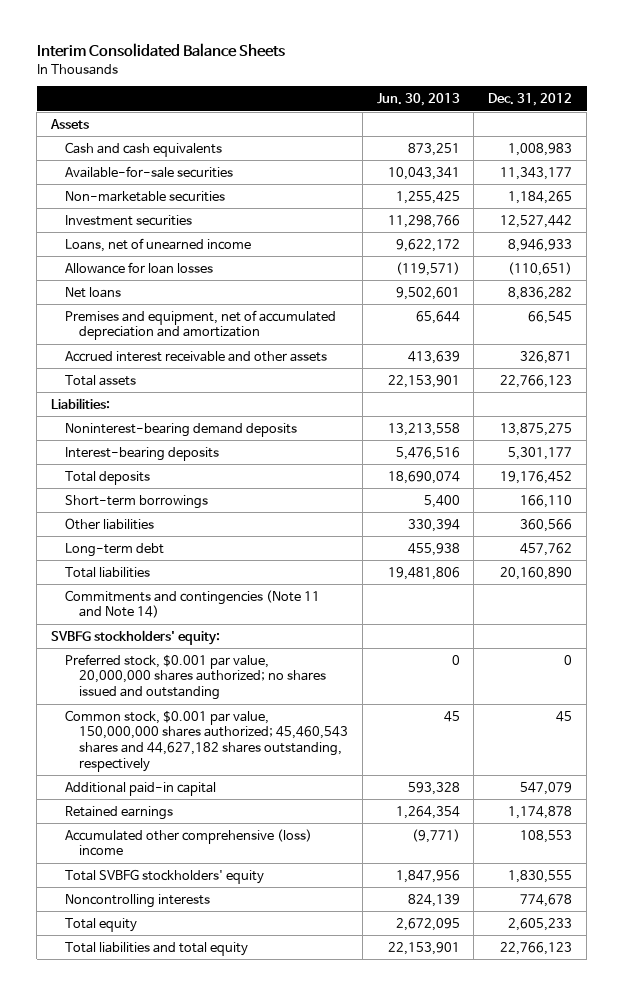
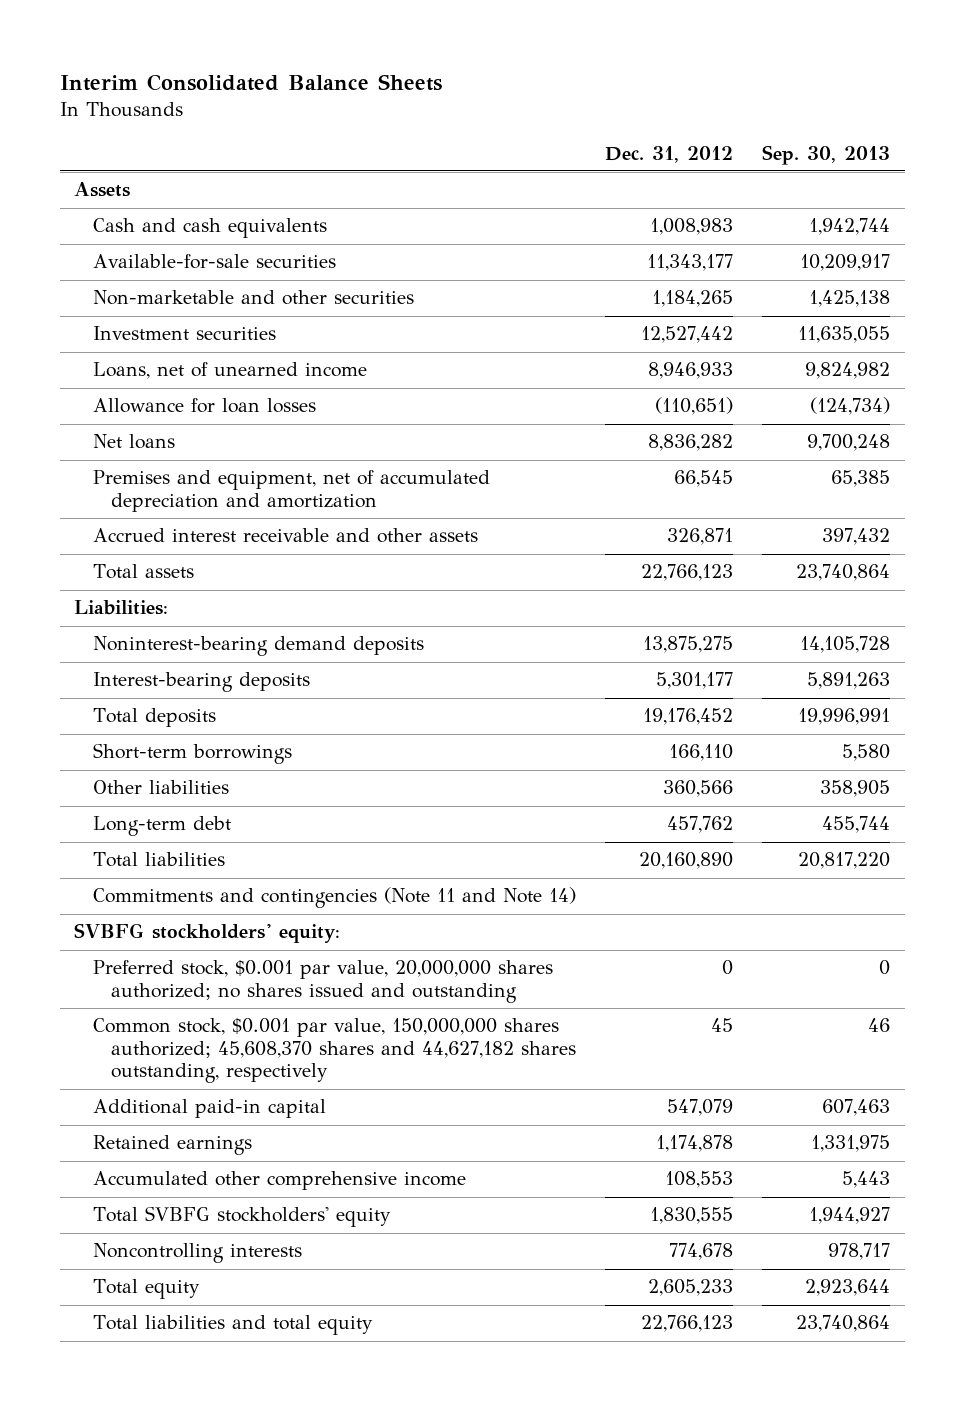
[376,93,460,107] Jun. 30, 2013 -> none
none -> [762,144,891,165] Sep. 30, 2013
[64,190,225,202] Non-marketable securities -> [92,290,414,306] Non-marketable and other securities
[64,709,348,772] Common stock, $0.001 par value, 150,000,000 shares authorized; 45,460,543 shares and 44,627,182 shares outstanding, respectively -> [92,1018,577,1084] Common stock, $0.001 par value, 150,000,000 shares authorized; 45,608,370 shares and 44,627,182 shares outstanding, respectively
[64,828,312,857] Accumulated other comprehensive (loss) income -> [92,1171,466,1191] Accumulated other comprehensive income

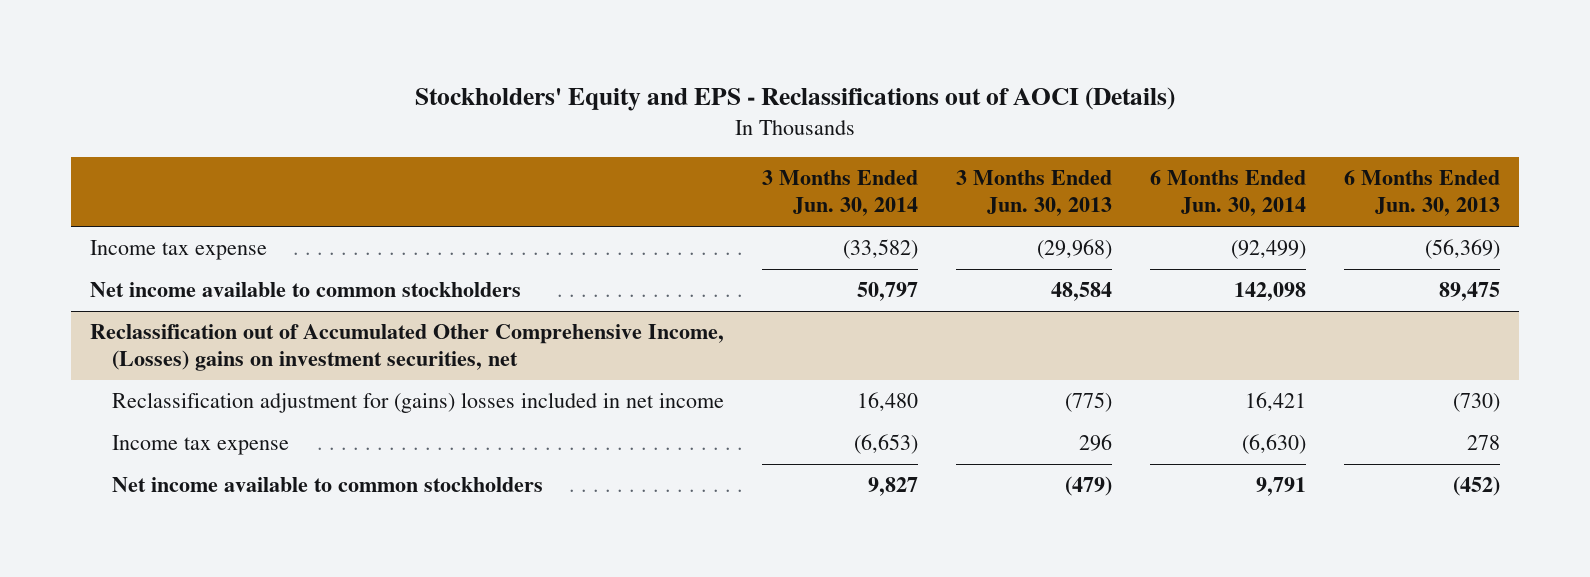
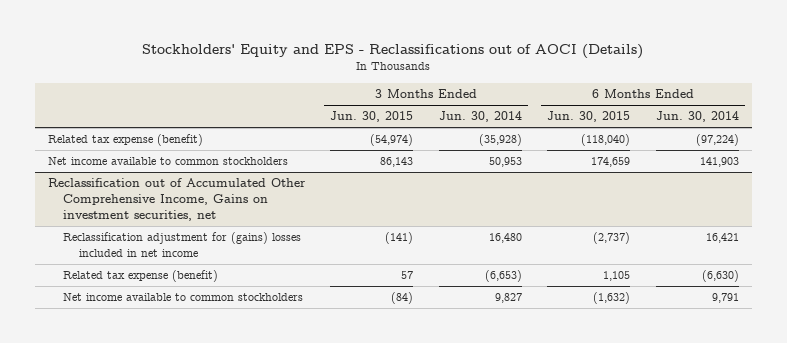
[956,170,1113,217] 3 Months Ended Jun. 30, 2013 -> none
[1344,170,1501,217] 6 Months Ended Jun. 30, 2013 -> none
none -> [330,111,414,123] Jun. 30, 2015
none -> [547,111,631,123] Jun. 30, 2015
[89,240,267,261] Income tax expense -> [47,134,203,147] Related tax expense (benefit)
[842,239,918,260] (33,582) -> [478,134,522,147] (35,928)
[1231,240,1307,260] (92,499) -> [695,134,739,147] (97,224)
[856,282,918,302] 50,797 -> [488,157,522,168] 50,953
[1234,282,1307,302] 142,098 -> [699,157,739,168] 141,903
[89,324,724,372] Reclassification out of Accumulated Other Comprehensive Income, (Losses) gains on investment securities, net -> [47,178,306,221] Reclassification out of Accumulated Other Comprehensive Income, Gains on investment securities, net
[111,435,289,456] Income tax expense -> [63,270,219,283] Related tax expense (benefit)

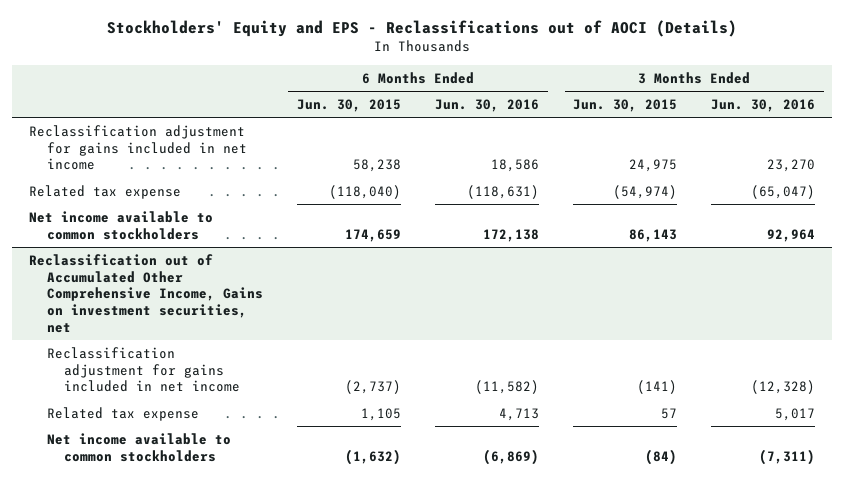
[438,111,522,123] Jun. 30, 2014 -> none
[655,111,739,123] Jun. 30, 2014 -> none
none -> [434,98,539,112] Jun. 30, 2016
none -> [711,98,816,112] Jun. 30, 2016
none -> [29,124,247,171] Reclassification adjustment for gains included in net income
[47,134,203,147] Related tax expense (benefit) -> [29,184,182,199] Related tax expense
[63,232,302,258] Reclassification adjustment for (gains) losses included in net income -> [46,346,240,393] Reclassification adjustment for gains included in net income
[63,270,219,283] Related tax expense (benefit) -> [46,406,199,421] Related tax expense

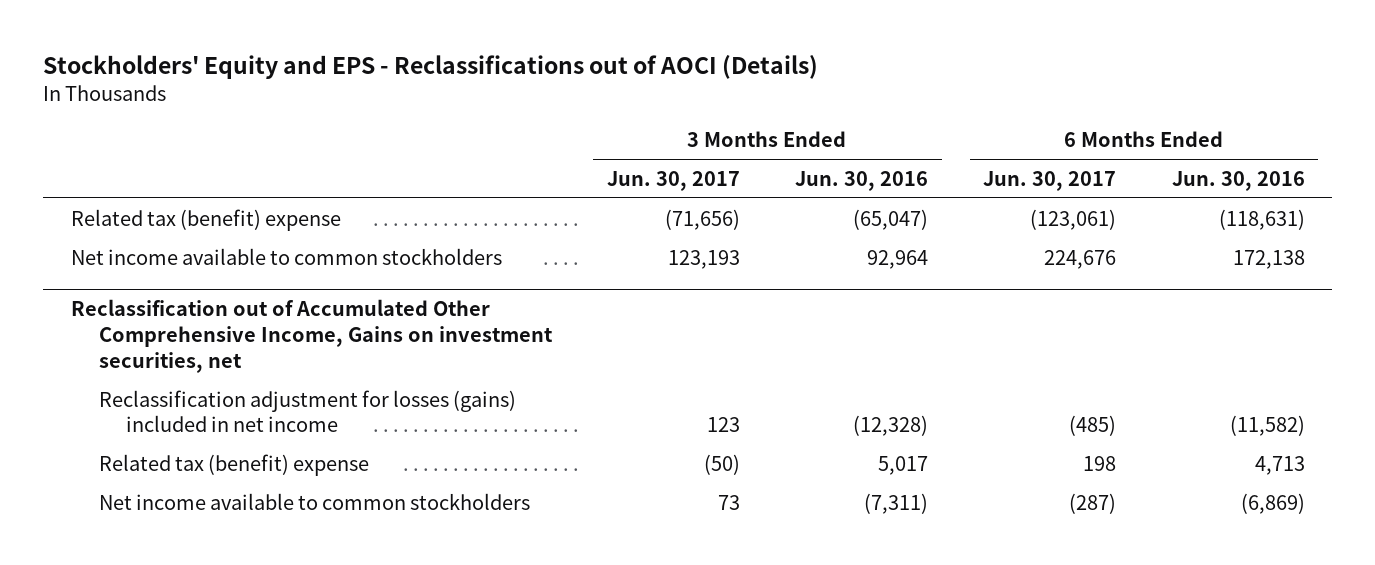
[296,98,401,112] Jun. 30, 2015 -> none
[573,98,678,112] Jun. 30, 2015 -> none
none -> [606,170,740,191] Jun. 30, 2017
none -> [983,170,1117,191] Jun. 30, 2017
[29,124,247,171] Reclassification adjustment for gains included in net income -> none
[29,184,182,199] Related tax expense -> [70,208,341,231] Related tax (benefit) expense
[46,346,240,393] Reclassification adjustment for gains included in net income -> [98,389,516,433] Reclassification adjustment for losses (gains) included in net income
[46,406,199,421] Related tax expense -> [98,453,369,476] Related tax (benefit) expense

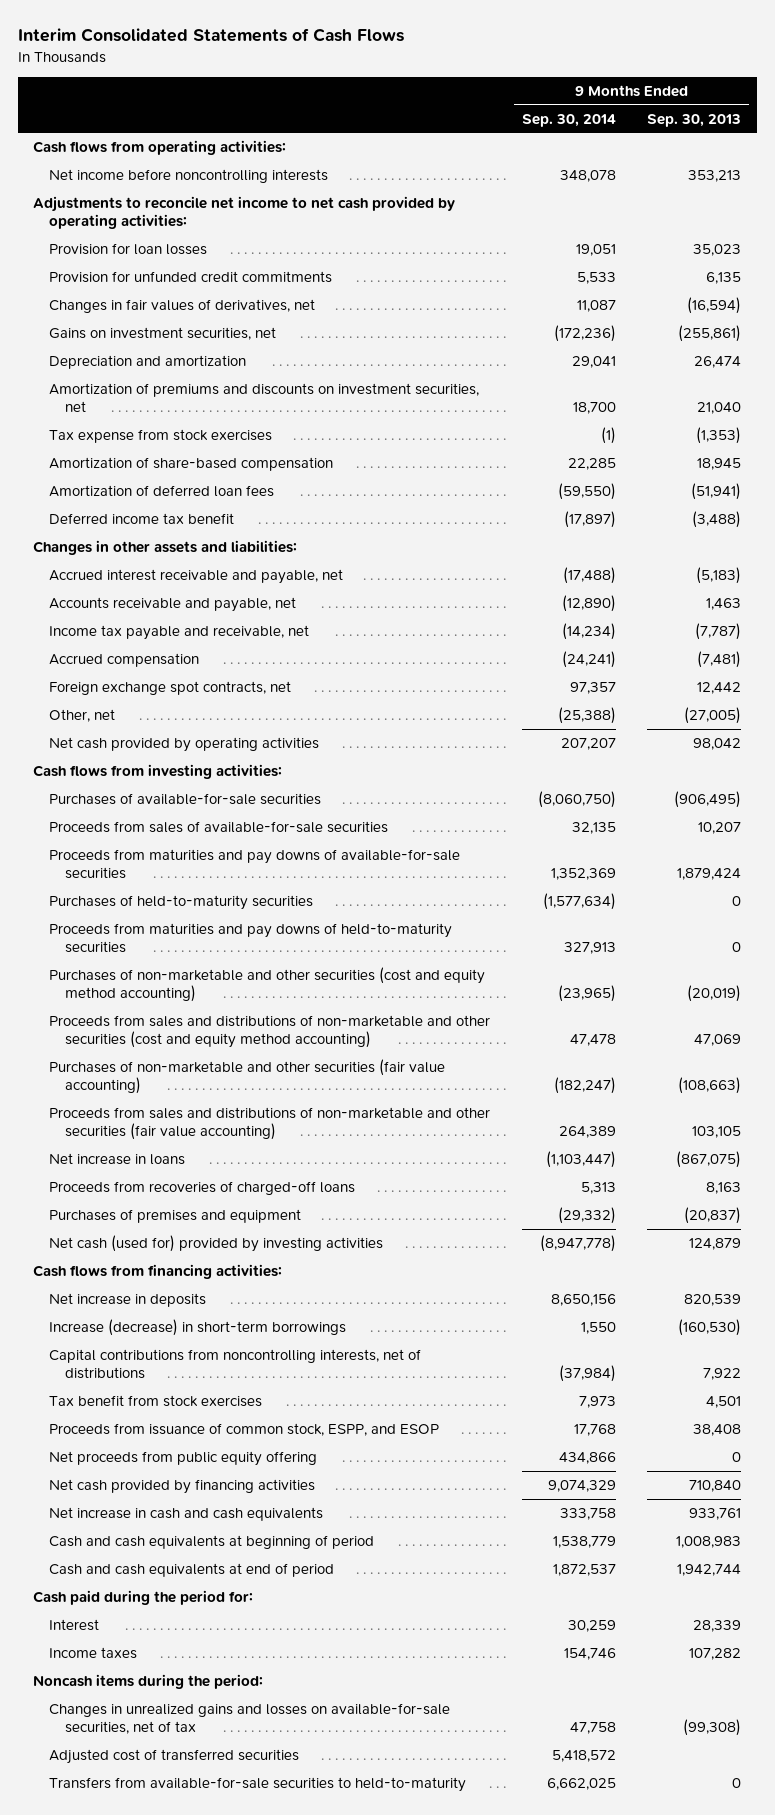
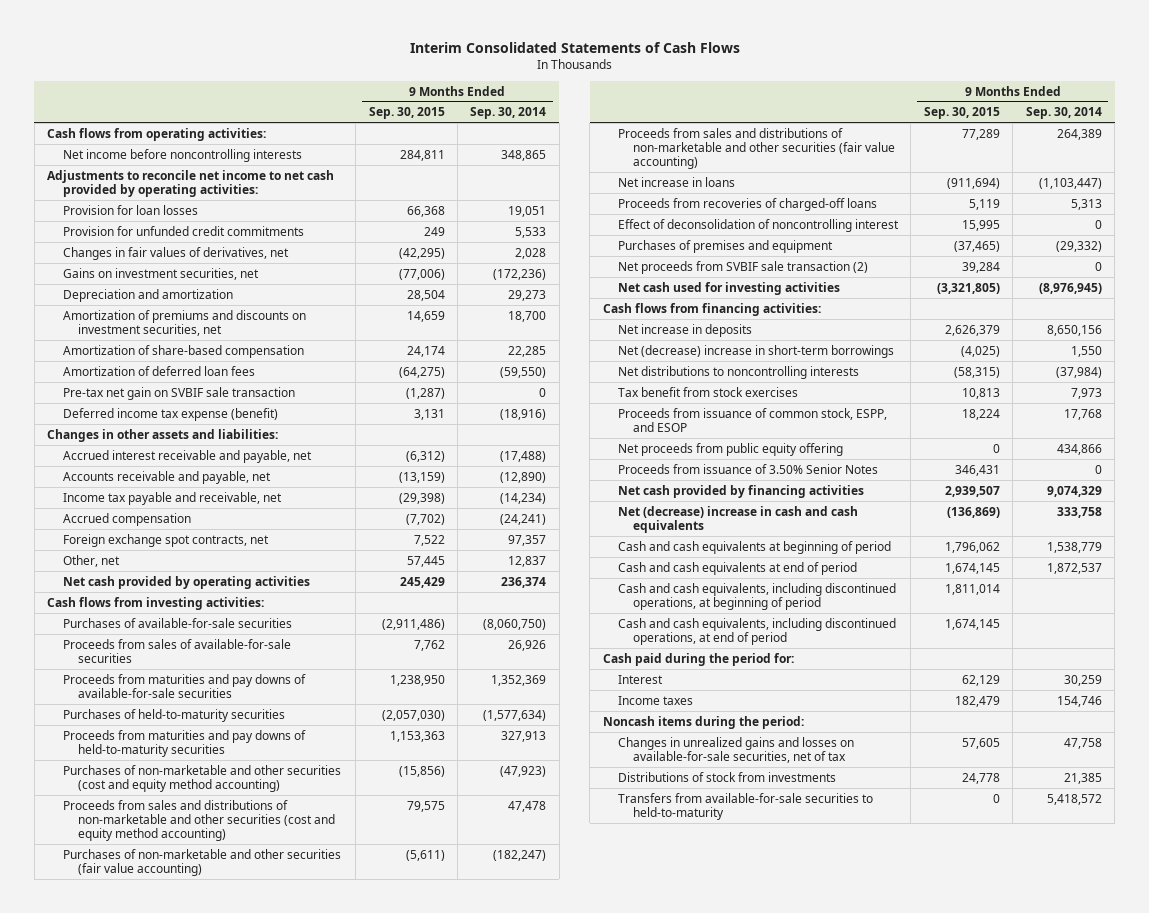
[647,113,742,127] Sep. 30, 2013 -> none
none -> [368,107,445,120] Sep. 30, 2015
[559,170,616,183] 348,078 -> [501,149,547,161] 348,865
[576,300,616,313] 11,087 -> [515,247,547,259] 2,028
[571,356,616,369] 29,041 -> [508,289,547,301] 29,273
[49,429,273,444] Tax expense from stock exercises -> none
none -> [62,386,295,400] Pre-tax net gain on SVBIF sale transaction
[49,513,235,525] Deferred income tax benefit -> [62,407,278,421] Deferred income tax expense (benefit)
[563,511,616,529] (17,897) -> [500,408,547,420] (18,916)
[557,707,616,725] (25,388) -> [508,555,547,567] 12,837
[560,738,616,751] 207,207 -> [501,576,547,588] 236,374
[571,822,616,835] 32,135 -> [508,639,547,651] 26,926
[557,985,616,1003] (23,965) -> [500,765,547,777] (47,923)
none -> [617,218,899,232] Effect of deconsolidation of noncontrolling interest
none -> [617,260,868,274] Net proceeds from SVBIF sale transaction (2)
[49,1235,384,1253] Net cash (used for) provided by investing activities -> [617,281,840,295] Net cash used for investing activities
[539,1235,616,1253] (8,947,778) -> [1038,282,1102,294] (8,976,945)
[49,1319,347,1337] Increase (decrease) in short-term borrowings -> [617,344,894,358] Net (decrease) increase in short-term borrowings
[49,1349,422,1380] Capital contributions from noncontrolling interests, net of distributions -> [617,365,859,379] Net distributions to noncontrolling interests
none -> [617,463,878,474] Proceeds from issuance of 3.50% Senior Notes
[49,1507,324,1522] Net increase in cash and cash equivalents -> [617,505,858,533] Net (decrease) increase in cash and cash equivalents
none -> [617,582,896,610] Cash and cash equivalents, including discontinued operations, at beginning of period
none -> [617,617,896,645] Cash and cash equivalents, including discontinued operations, at end of period
[49,1749,300,1765] Adjusted cost of transferred securities -> none
none -> [617,771,836,782] Distributions of stock from investments
[546,1778,616,1791] 6,662,025 -> [1046,793,1102,805] 5,418,572

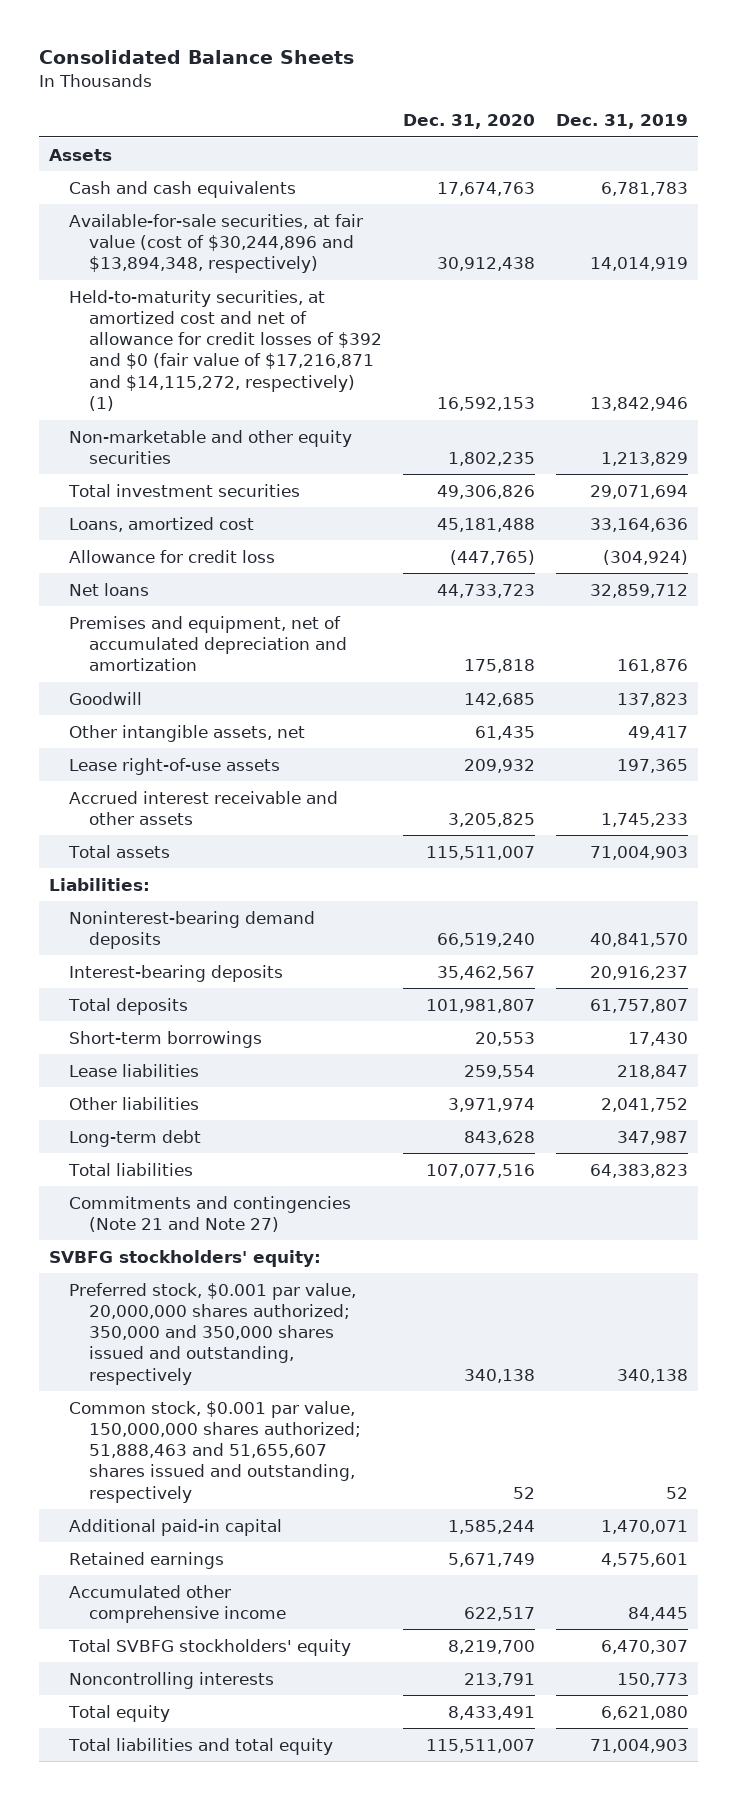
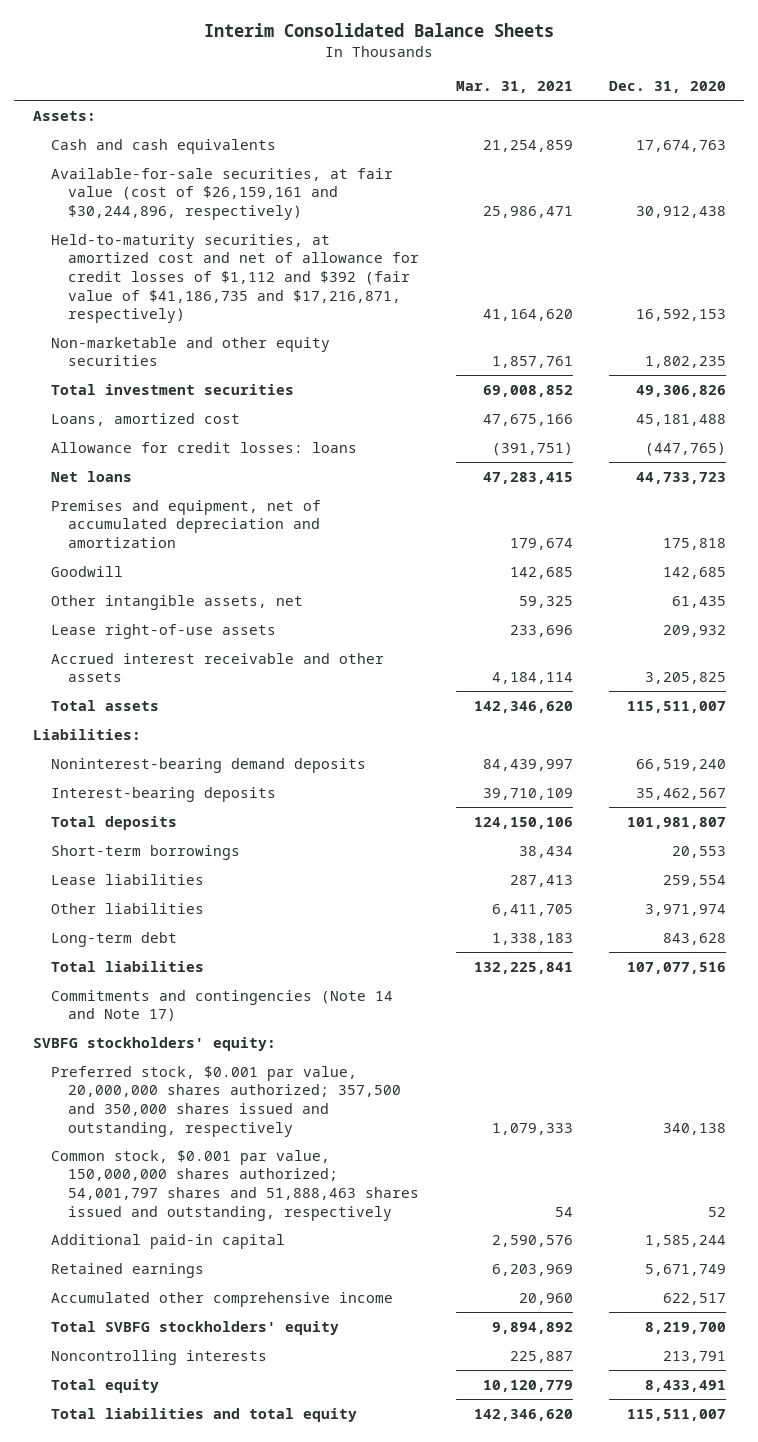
[38,50,354,65] Consolidated Balance Sheets -> [204,23,555,38] Interim Consolidated Balance Sheets
[555,113,688,129] Dec. 31, 2019 -> none
none -> [455,81,573,94] Mar. 31, 2021
[49,148,113,161] Assets -> [32,110,96,121] Assets:
[69,213,364,274] Available-for-sale securities, at fair value (cost of $30,244,896 and $13,894,348, respectively) -> [50,167,393,220] Available-for-sale securities, at fair value (cost of $26,159,161 and $30,244,896, respectively)
[69,289,383,411] Held-to-maturity securities, at amortized cost and net of allowance for credit losses of $392 and $0 (fair value of $17,216,871 and $14,115,272, respectively) (1) -> [50,233,420,324] Held-to-maturity securities, at amortized cost and net of allowance for credit losses of $1,112 and $392 (fair value of $41,186,735 and $17,216,871, respectively)
[69,549,276,563] Allowance for credit loss -> [50,441,357,453] Allowance for credit losses: loans
[69,1195,352,1232] Commitments and contingencies (Note 21 and Note 27) -> [50,989,393,1022] Commitments and contingencies (Note 14 and Note 17)
[69,1282,357,1385] Preferred stock, $0.001 par value, 20,000,000 shares authorized; 350,000 and 350,000 shares issued and outstanding, respectively -> [50,1065,402,1137] Preferred stock, $0.001 par value, 20,000,000 shares authorized; 357,500 and 350,000 shares issued and outstanding, respectively
[69,1400,362,1503] Common stock, $0.001 par value, 150,000,000 shares authorized; 51,888,463 and 51,655,607 shares issued and outstanding, respectively -> [50,1149,420,1221] Common stock, $0.001 par value, 150,000,000 shares authorized; 54,001,797 shares and 51,888,463 shares issued and outstanding, respectively

